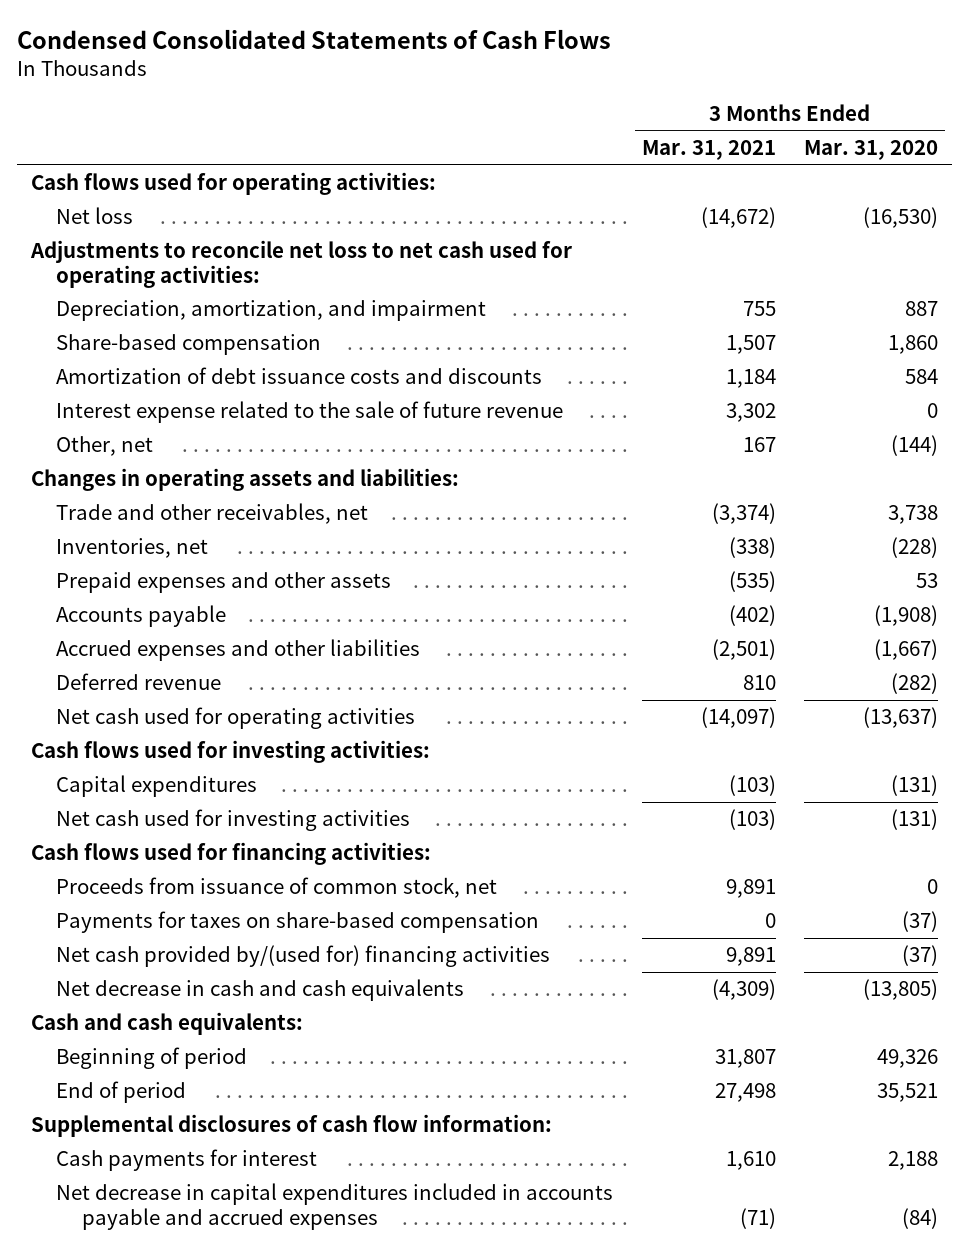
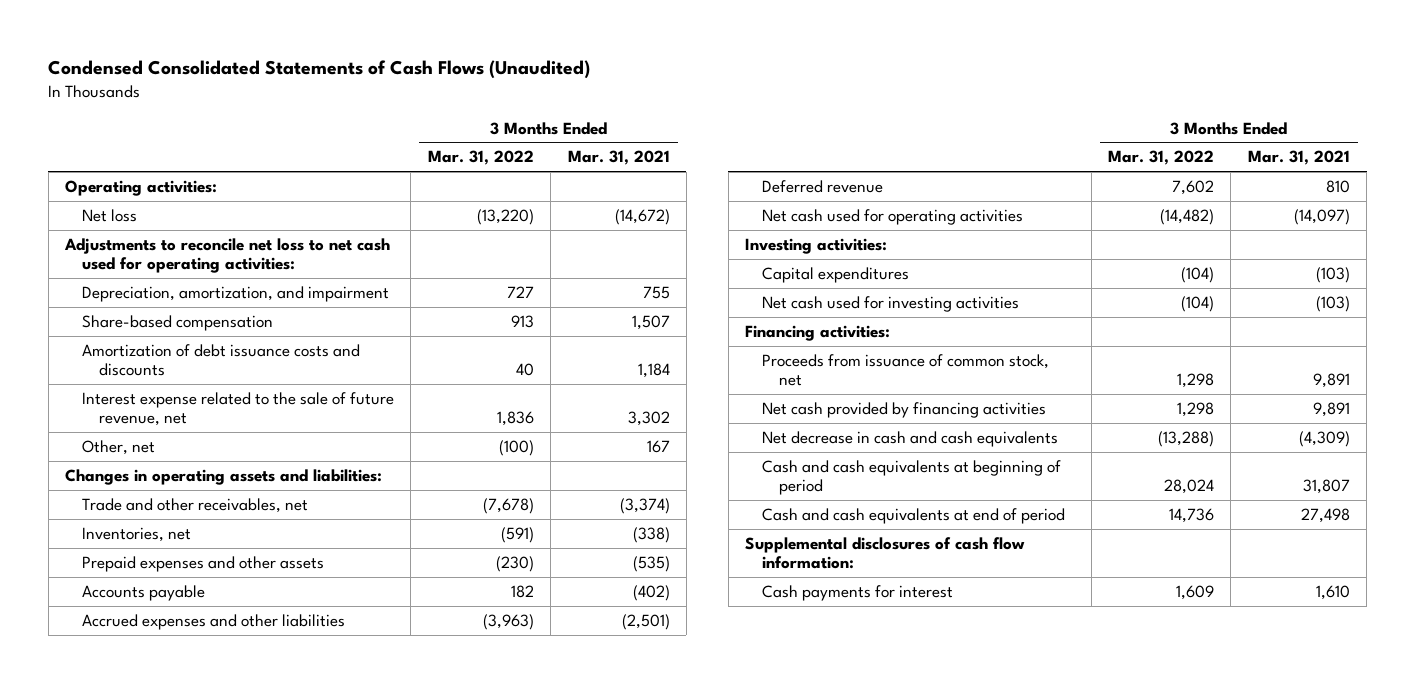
[16,28,611,49] Condensed Consolidated Statements of Cash Flows -> [48,60,591,80] Condensed Consolidated Statements of Cash Flows (Unaudited)
[803,140,938,161] Mar. 31, 2020 -> none
none -> [427,150,534,166] Mar. 31, 2022
[30,172,436,196] Cash flows used for operating activities: -> [65,179,218,196] Operating activities:
[56,401,564,424] Interest expense related to the sale of future revenue -> [81,391,394,427] Interest expense related to the sale of future revenue, net
[30,740,430,764] Cash flows used for investing activities: -> [745,237,888,254] Investing activities:
[30,842,431,866] Cash flows used for financing activities: -> [745,324,891,341] Financing activities:
[56,911,540,934] Payments for taxes on share-based compensation -> none
[56,945,551,968] Net cash provided by/(used for) financing activities -> [762,401,1047,418] Net cash provided by financing activities
[30,1012,303,1036] Cash and cash equivalents: -> none
[56,1047,248,1070] Beginning of period -> [762,459,1062,496] Cash and cash equivalents at beginning of period
[56,1081,187,1104] End of period -> [762,507,1066,524] Cash and cash equivalents at end of period
[56,1183,614,1230] Net decrease in capital expenditures included in accounts payable and accrued expenses -> none

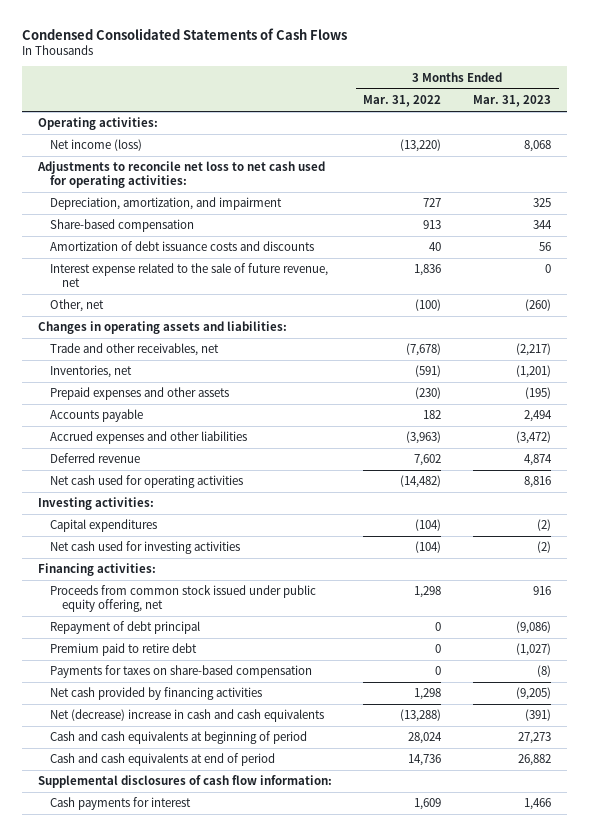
[48,60,591,80] Condensed Consolidated Statements of Cash Flows (Unaudited) -> [22,27,348,40] Condensed Consolidated Statements of Cash Flows
[567,150,670,166] Mar. 31, 2021 -> none
none -> [473,95,552,108] Mar. 31, 2023
[81,208,137,222] Net loss -> [49,139,142,152] Net income (loss)
[762,353,1050,387] Proceeds from issuance of common stock, net -> [49,585,316,613] Proceeds from common stock issued under public equity offering, net
none -> [49,621,200,635] Repayment of debt principal
none -> [49,643,197,657] Premium paid to retire debt
none -> [49,665,312,679] Payments for taxes on share-based compensation
[762,430,1059,447] Net decrease in cash and cash equivalents -> [49,709,324,723] Net (decrease) increase in cash and cash equivalents

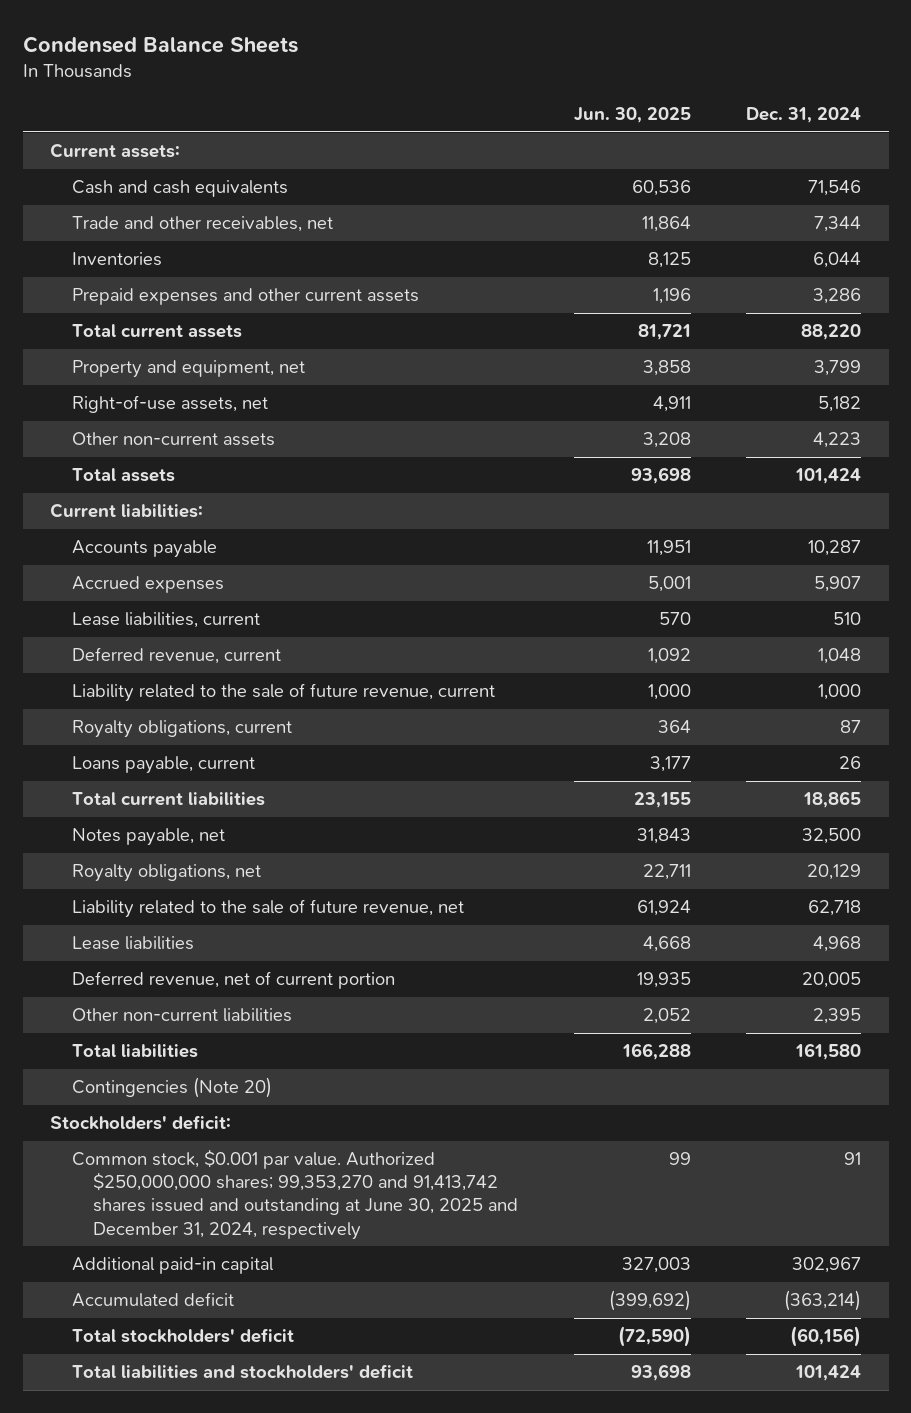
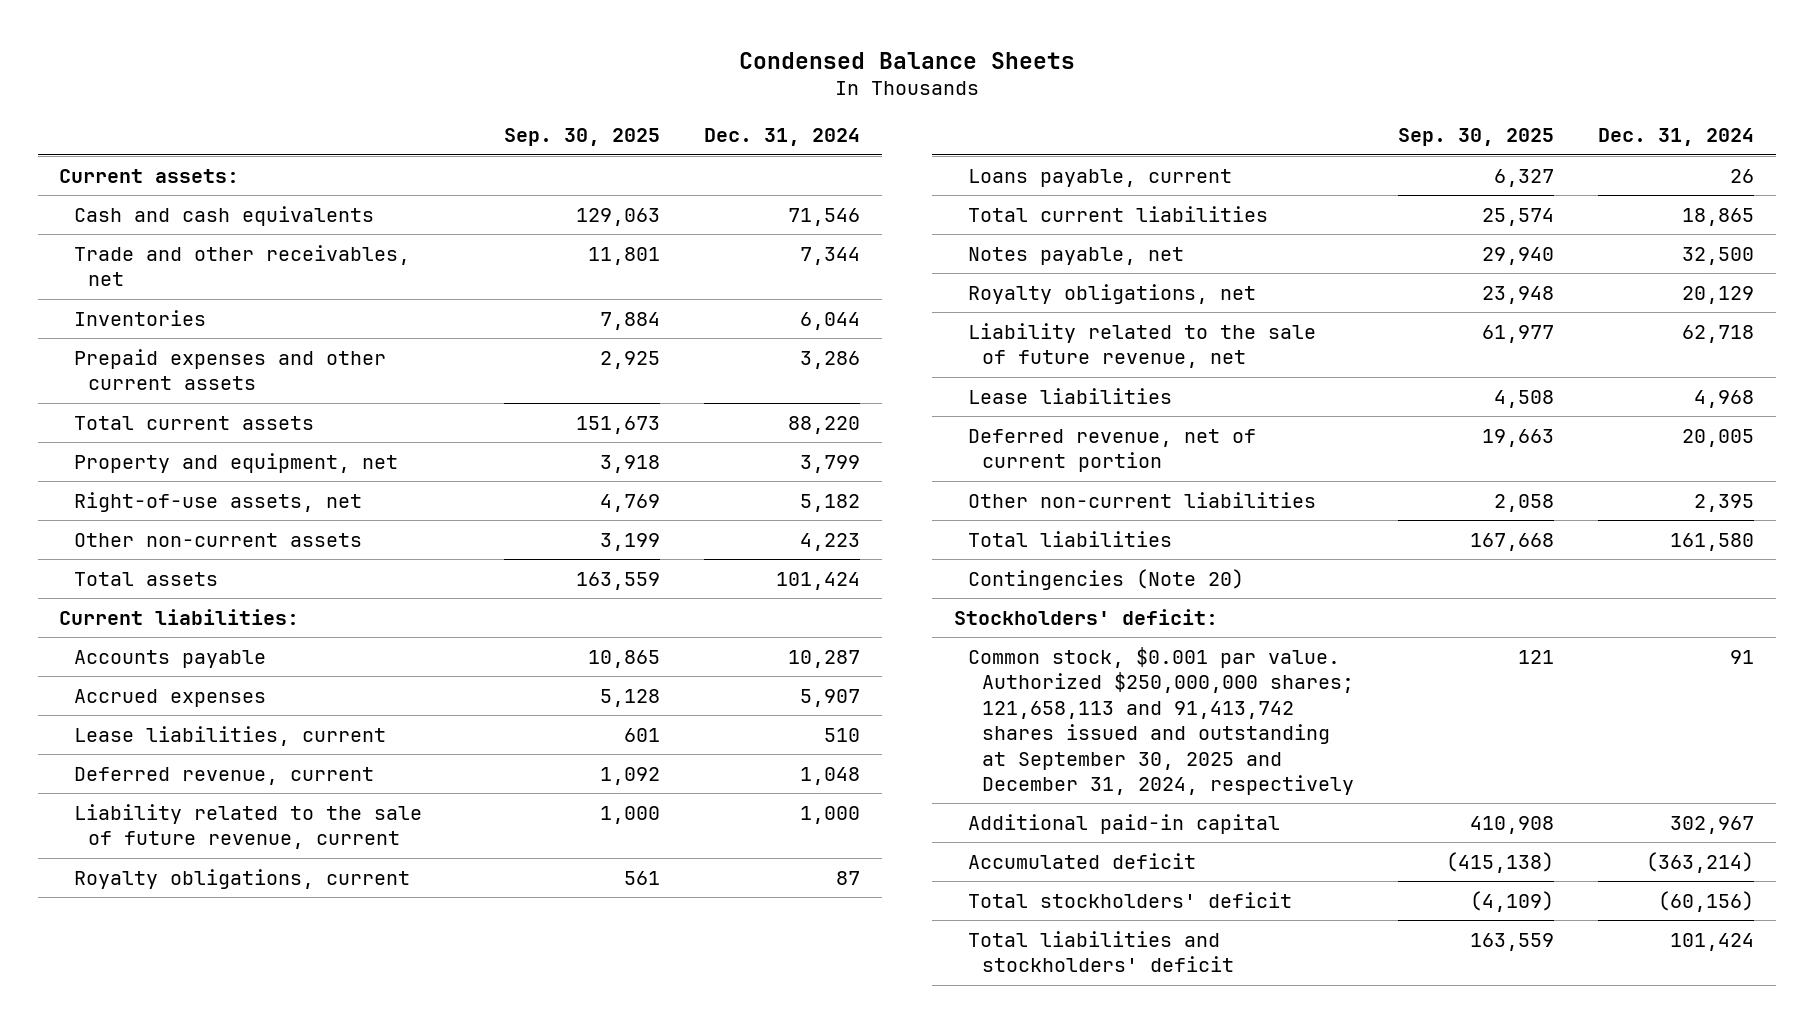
[573,106,691,123] Jun. 30, 2025 -> none
none -> [503,128,660,147] Sep. 30, 2025
[71,1149,519,1240] Common stock, $0.001 par value. Authorized $250,000,000 shares; 99,353,270 and 91,413,742 shares issued and outstanding at June 30, 2025 and December 31, 2024, respectively -> [968,646,1355,795] Common stock, $0.001 par value. Authorized $250,000,000 shares; 121,658,113 and 91,413,742 shares issued and outstanding at September 30, 2025 and December 31, 2024, respectively

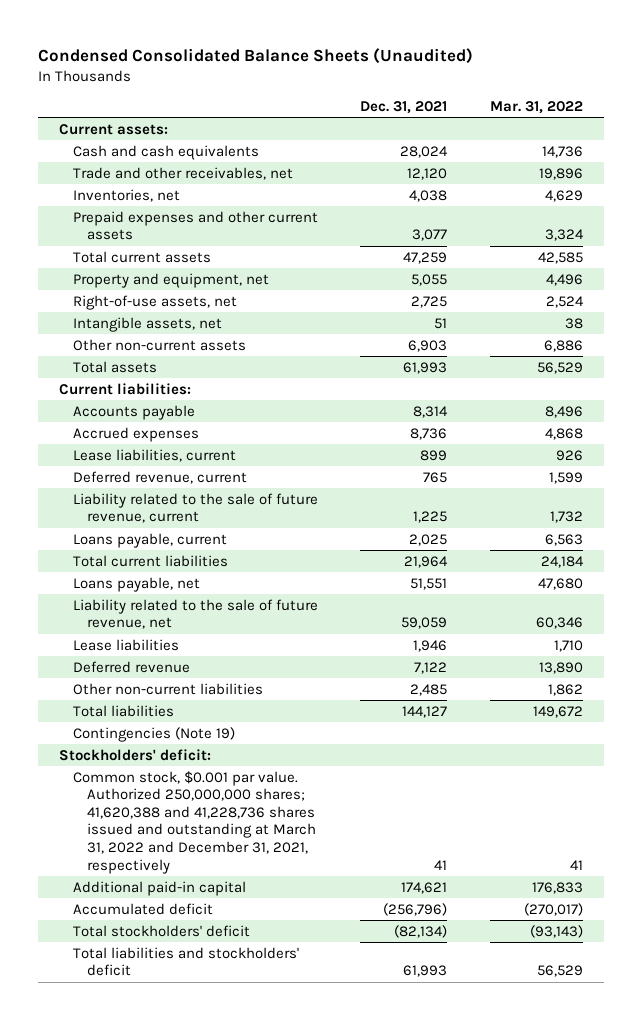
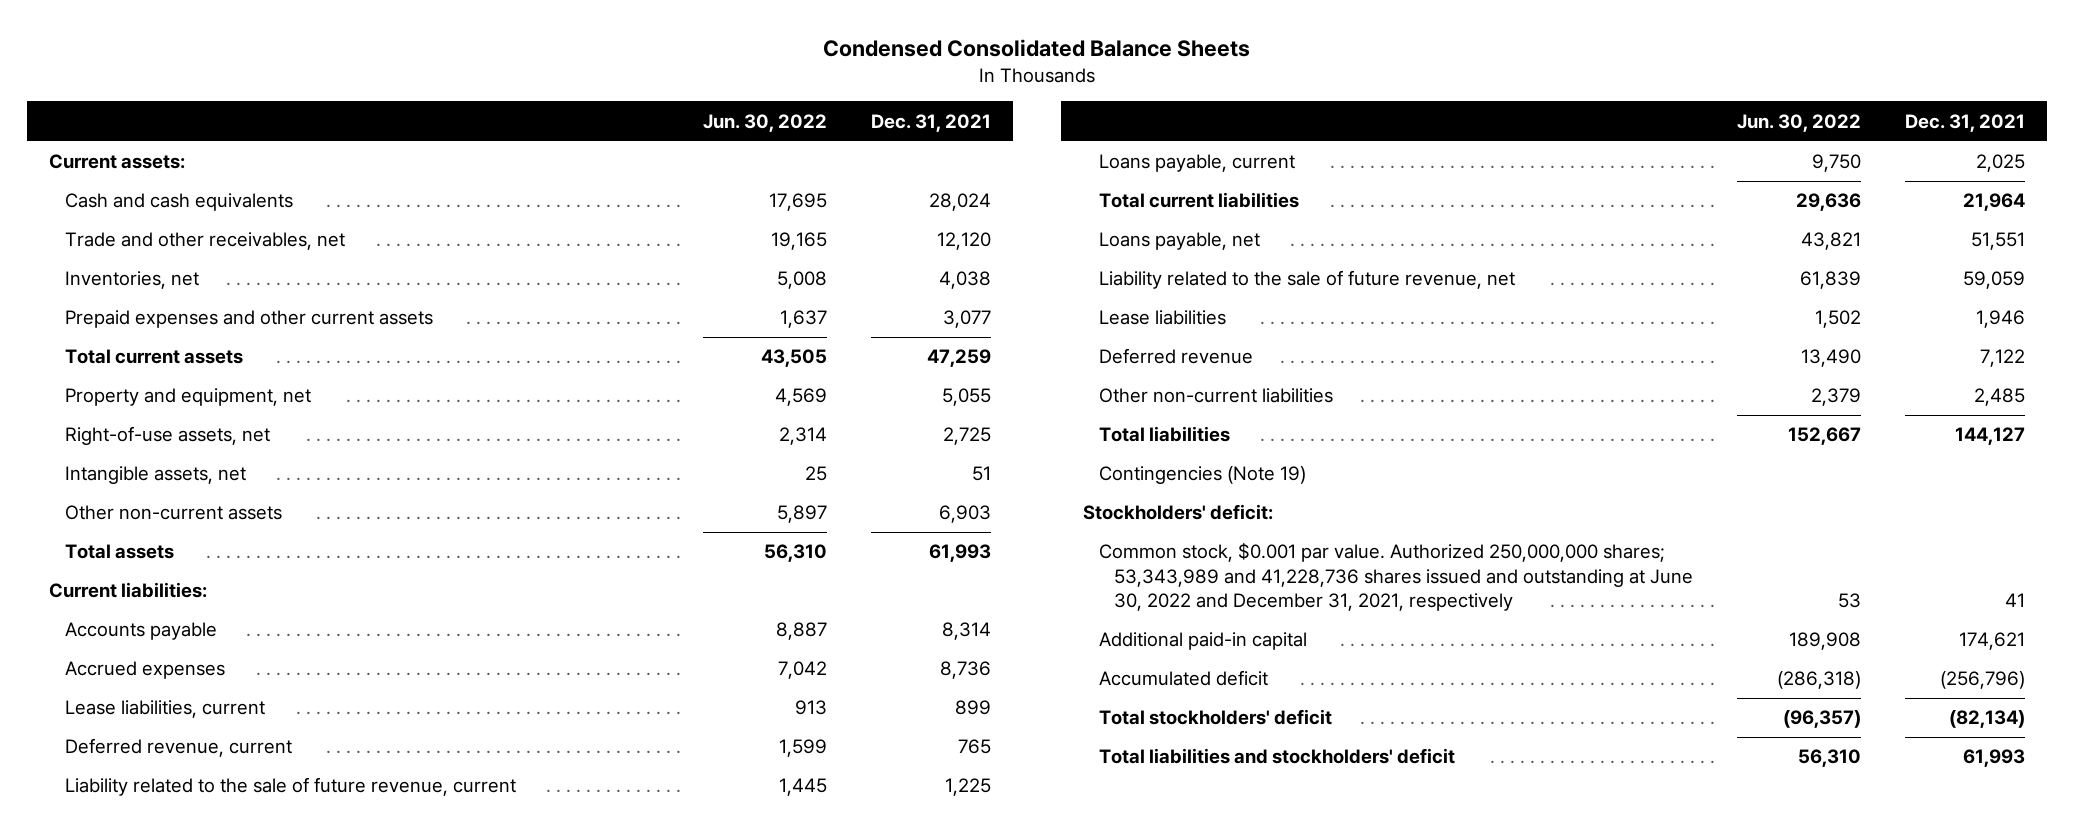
[37,47,473,64] Condensed Consolidated Balance Sheets (Unaudited) -> [823,39,1251,58] Condensed Consolidated Balance Sheets
[489,101,583,115] Mar. 31, 2022 -> none
none -> [703,113,828,132] Jun. 30, 2022
[73,770,317,874] Common stock, $0.001 par value. Authorized 250,000,000 shares; 41,620,388 and 41,228,736 shares issued and outstanding at March 31, 2022 and December 31, 2021, respectively -> [1098,542,1694,612] Common stock, $0.001 par value. Authorized 250,000,000 shares; 53,343,989 and 41,228,736 shares issued and outstanding at June 30, 2022 and December 31, 2021, respectively

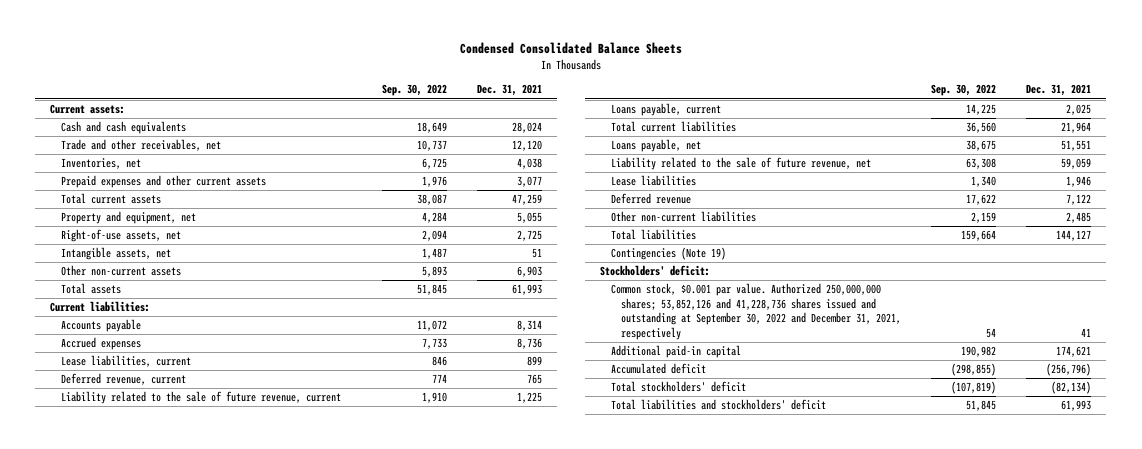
[703,113,828,132] Jun. 30, 2022 -> none
none -> [381,84,447,97] Sep. 30, 2022
[1098,542,1694,612] Common stock, $0.001 par value. Authorized 250,000,000 shares; 53,343,989 and 41,228,736 shares issued and outstanding at June 30, 2022 and December 31, 2021, respectively -> [610,283,902,340] Common stock, $0.001 par value. Authorized 250,000,000 shares; 53,852,126 and 41,228,736 shares issued and outstanding at September 30, 2022 and December 31, 2021, respectively

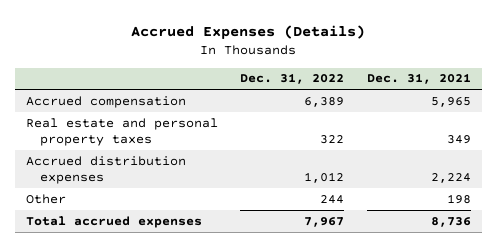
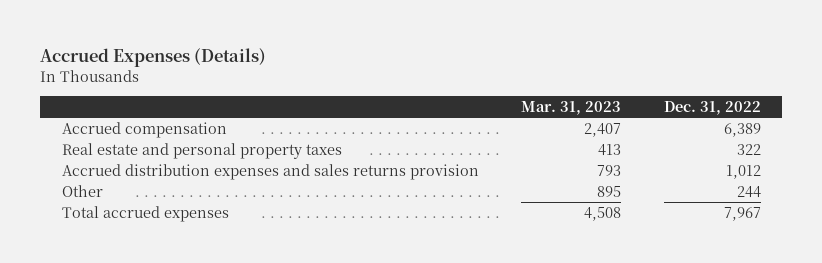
[366,73,471,85] Dec. 31, 2021 -> none
none -> [521,100,622,115] Mar. 31, 2023
[25,155,186,184] Accrued distribution expenses -> [61,163,479,180] Accrued distribution expenses and sales returns provision

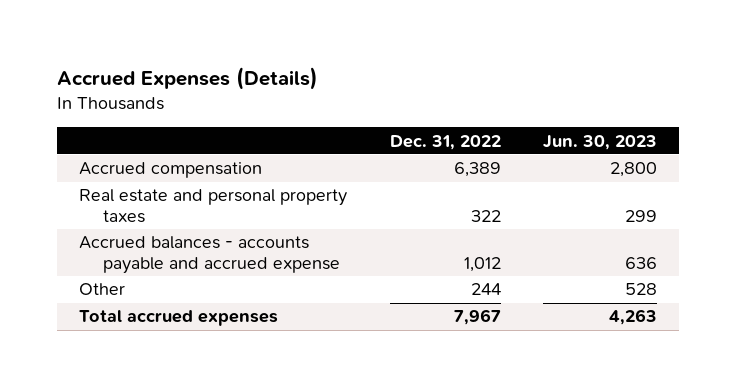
[521,100,622,115] Mar. 31, 2023 -> none
none -> [543,134,658,150] Jun. 30, 2023
[61,163,479,180] Accrued distribution expenses and sales returns provision -> [78,236,340,275] Accrued balances - accounts payable and accrued expense

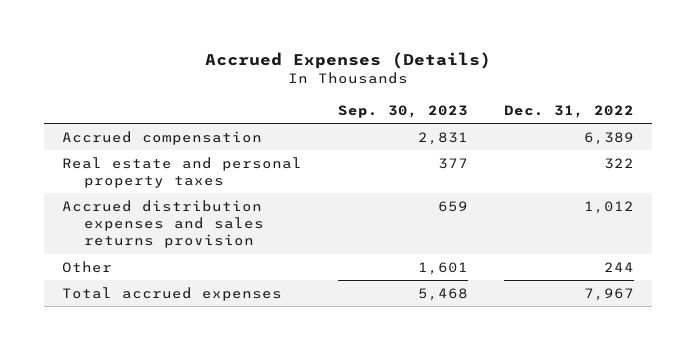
[543,134,658,150] Jun. 30, 2023 -> none
none -> [337,104,468,118] Sep. 30, 2023
[78,236,340,275] Accrued balances - accounts payable and accrued expense -> [62,199,264,249] Accrued distribution expenses and sales returns provision

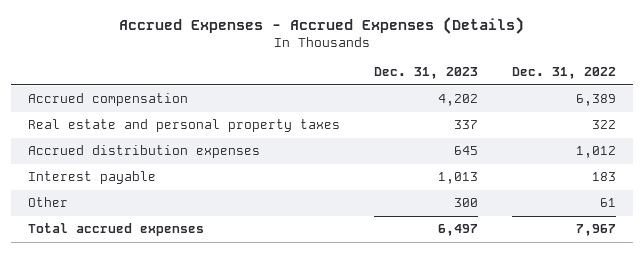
[204,52,491,70] Accrued Expenses (Details) -> [118,17,524,35] Accrued Expenses - Accrued Expenses (Details)
[337,104,468,118] Sep. 30, 2023 -> none
none -> [373,67,478,80] Dec. 31, 2023
[62,199,264,249] Accrued distribution expenses and sales returns provision -> [27,145,260,159] Accrued distribution expenses
none -> [27,171,156,185] Interest payable
[603,261,634,272] 244 -> [600,198,617,208] 61

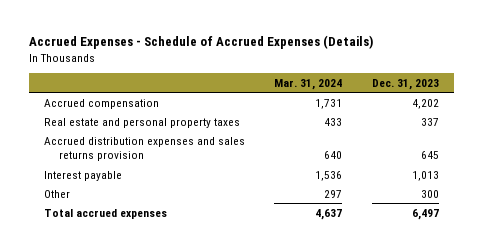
[118,17,524,35] Accrued Expenses - Accrued Expenses (Details) -> [28,35,373,50] Accrued Expenses - Schedule of Accrued Expenses (Details)
[512,67,617,80] Dec. 31, 2022 -> none
none -> [274,78,343,90] Mar. 31, 2024
[27,145,260,159] Accrued distribution expenses -> [43,136,245,162] Accrued distribution expenses and sales returns provision

